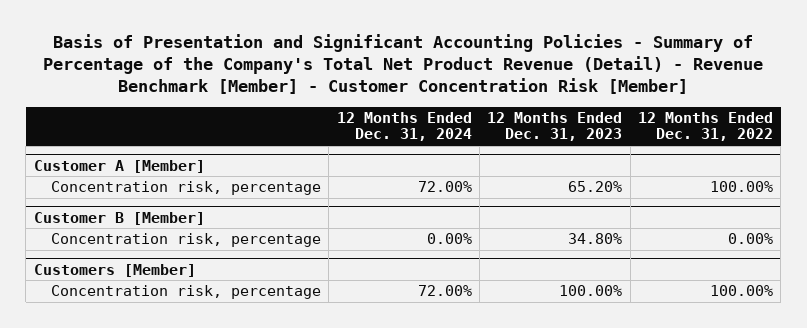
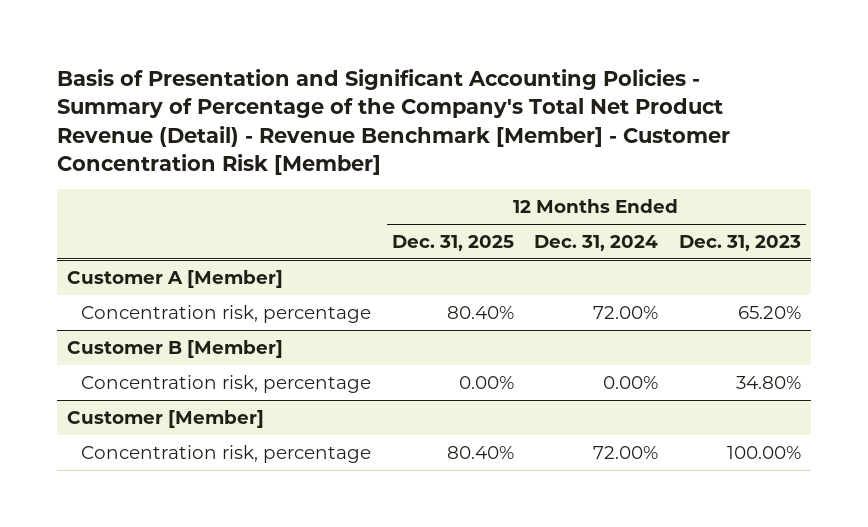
[638,111,774,142] 12 Months Ended Dec. 31, 2022 -> none
none -> [391,234,514,251] Dec. 31, 2025
[33,263,196,277] Customers [Member] -> [67,409,265,428] Customer [Member]

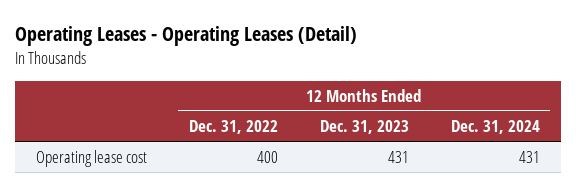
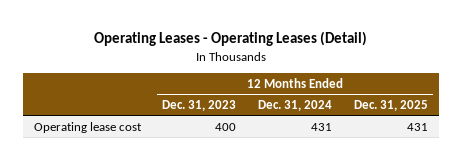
[188,119,278,134] Dec. 31, 2022 -> none
none -> [353,99,428,111] Dec. 31, 2025
[387,151,409,164] 431 -> [215,122,237,131] 400

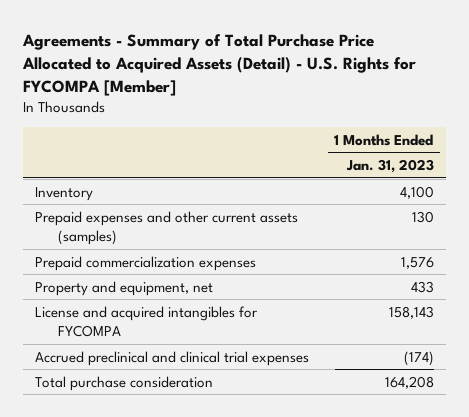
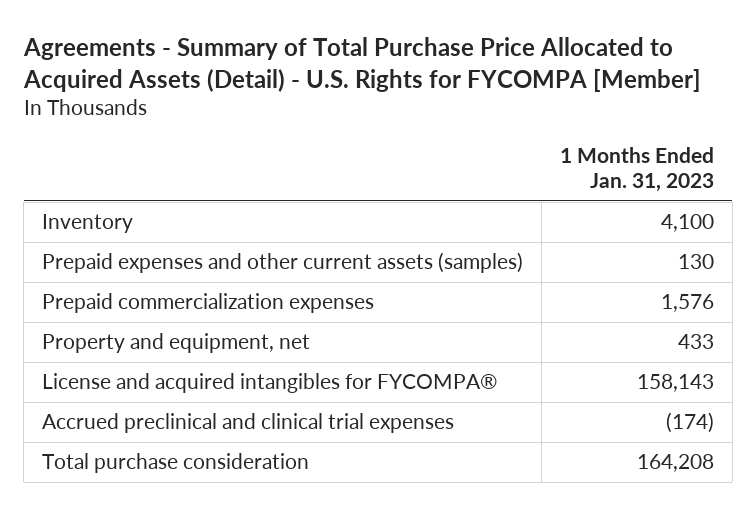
[35,305,259,337] License and acquired intangibles for FYCOMPA -> [41,373,497,394] License and acquired intangibles for FYCOMPA®

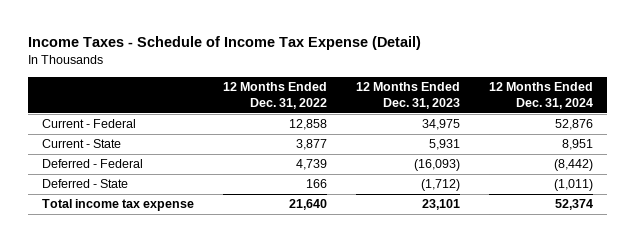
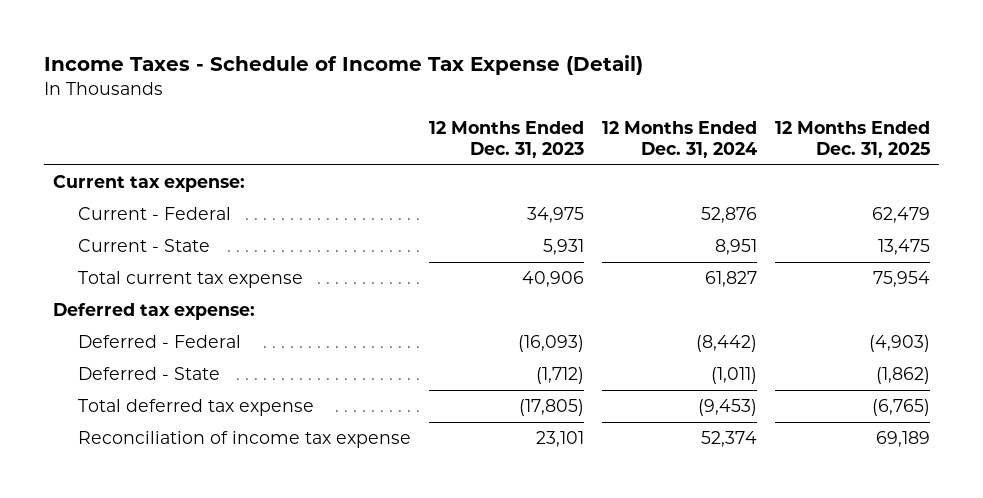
[223,82,328,110] 12 Months Ended Dec. 31, 2022 -> none
none -> [774,121,930,158] 12 Months Ended Dec. 31, 2025
none -> [53,174,246,192] Current tax expense:
none -> [77,270,303,288] Total current tax expense
none -> [53,302,256,320] Deferred tax expense:
none -> [77,398,314,416] Total deferred tax expense
[42,199,195,212] Total income tax expense -> [77,430,411,448] Reconciliation of income tax expense

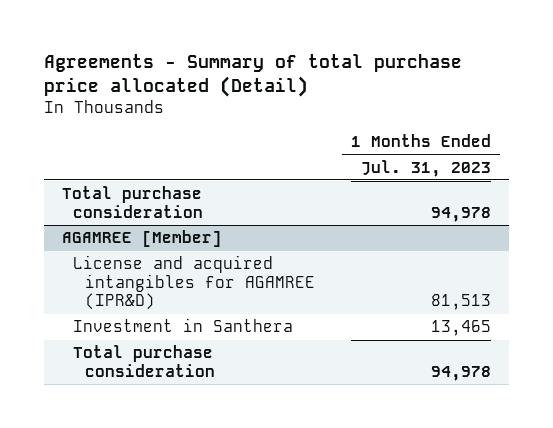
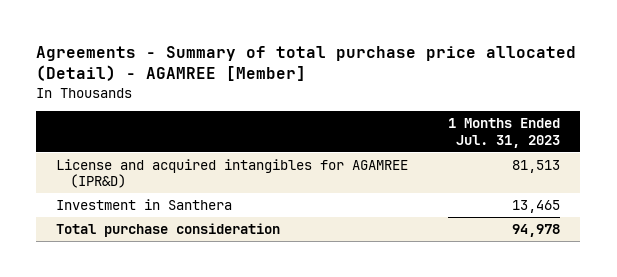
[43,53,462,98] Agreements - Summary of total purchase price allocated (Detail) -> [36,45,577,82] Agreements - Summary of total purchase price allocated (Detail) - AGAMREE [Member]
[61,186,204,218] Total purchase consideration -> none
[61,230,222,248] AGAMREE [Member] -> none

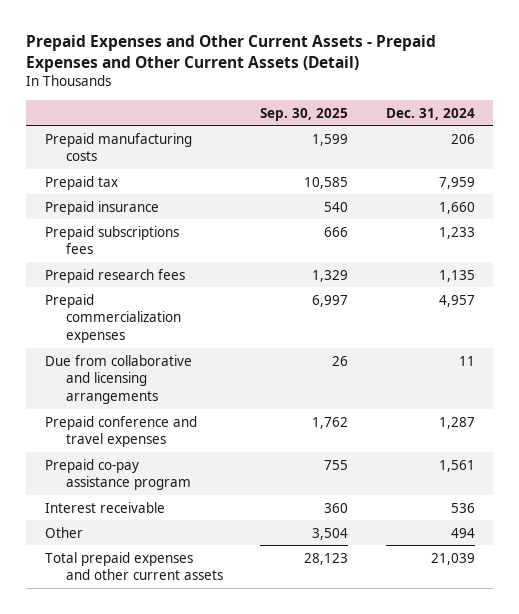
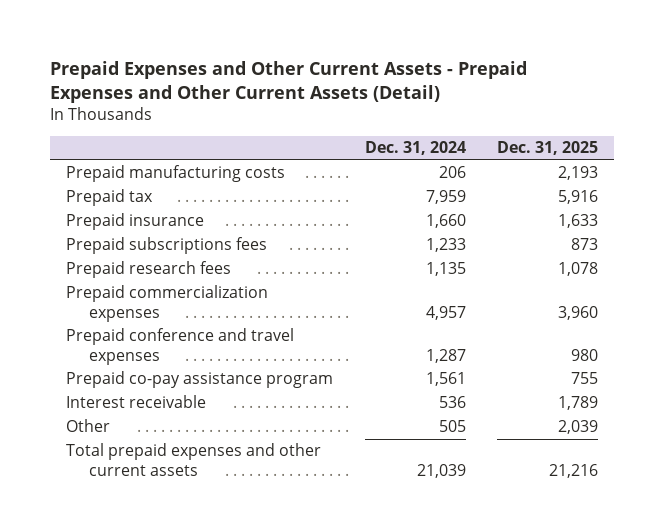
[260,107,349,121] Sep. 30, 2025 -> none
none -> [496,141,598,156] Dec. 31, 2025
[44,354,192,404] Due from collaborative and licensing arrangements -> none
[450,527,475,538] 494 -> [438,420,466,433] 505

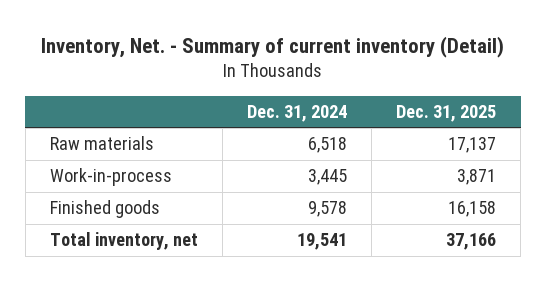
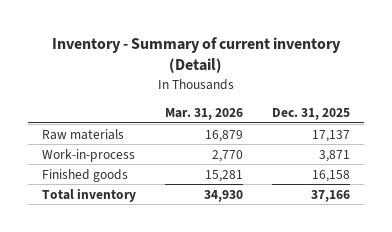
[40,36,504,59] Inventory, Net. - Summary of current inventory (Detail) -> [51,37,341,74] Inventory - Summary of current inventory (Detail)
[246,104,347,122] Dec. 31, 2024 -> none
none -> [164,108,243,121] Mar. 31, 2026
[49,232,198,251] Total inventory, net -> [42,187,137,202] Total inventory

